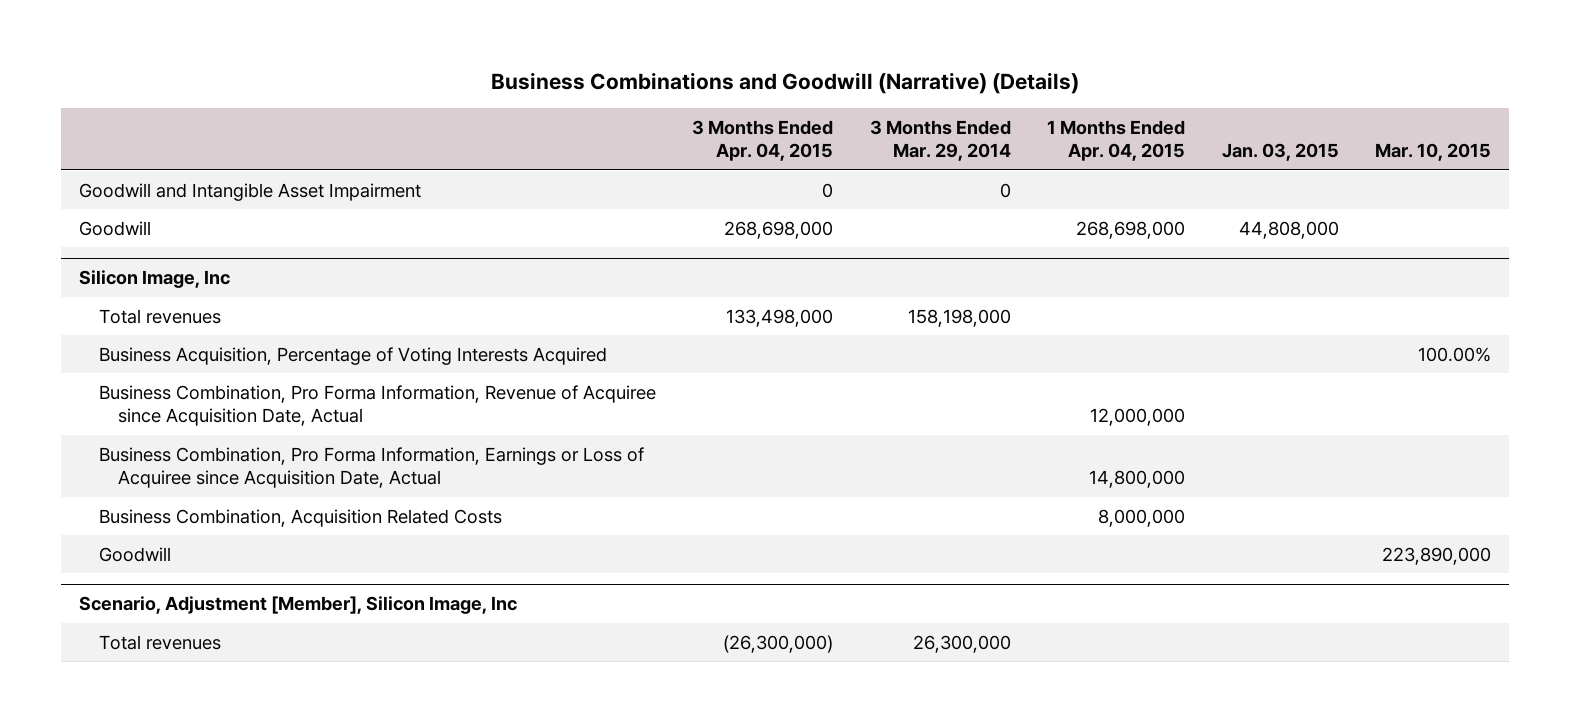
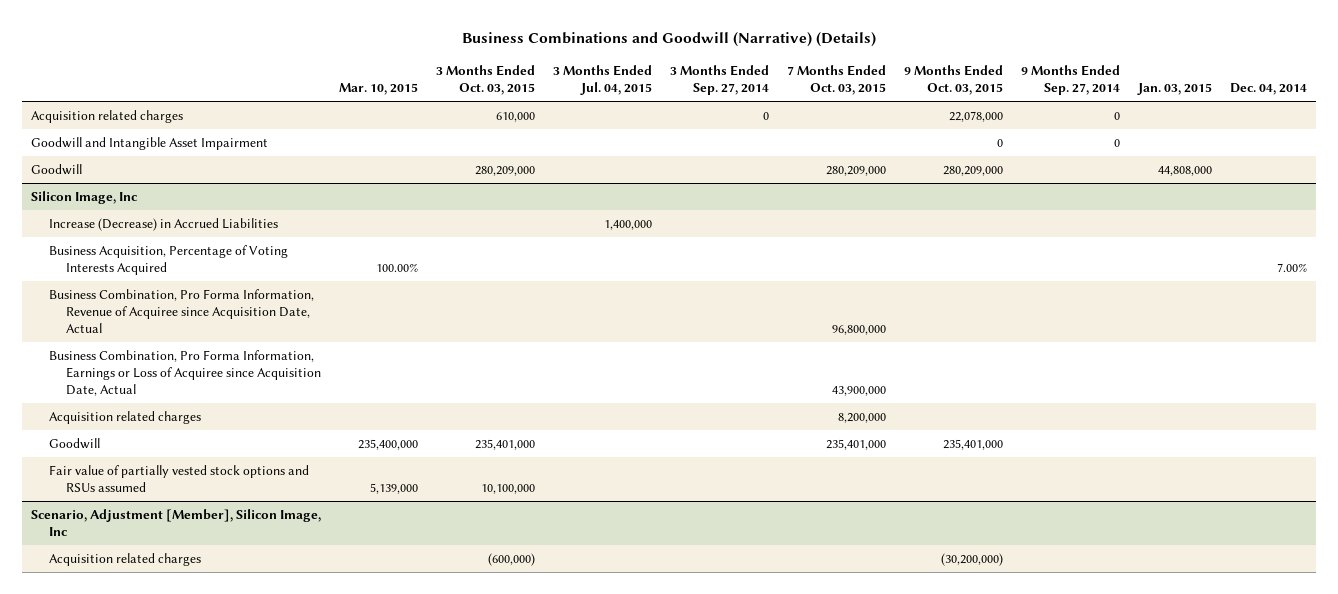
[692,119,834,162] 3 Months Ended Apr. 04, 2015 -> none
[869,119,1011,162] 3 Months Ended Mar. 29, 2014 -> none
[1047,119,1186,162] 1 Months Ended Apr. 04, 2015 -> none
none -> [436,64,536,95] 3 Months Ended Oct. 03, 2015
none -> [553,64,653,95] 3 Months Ended Jul. 04, 2015
none -> [670,64,770,95] 3 Months Ended Sep. 27, 2014
none -> [786,64,886,95] 7 Months Ended Oct. 03, 2015
none -> [903,64,1003,95] 9 Months Ended Oct. 03, 2015
none -> [1020,64,1120,95] 9 Months Ended Sep. 27, 2014
none -> [1229,82,1307,95] Dec. 04, 2014
none -> [31,109,184,123] Acquisition related charges
[98,308,221,324] Total revenues -> none
none -> [48,217,278,231] Increase (Decrease) in Accrued Liabilities
[98,508,502,527] Business Combination, Acquisition Related Costs -> [48,410,201,424] Acquisition related charges
[1382,546,1492,565] 223,890,000 -> [358,438,419,450] 235,400,000
none -> [48,464,309,493] Fair value of partially vested stock options and RSUs assumed
[98,634,221,650] Total revenues -> none
none -> [48,552,201,566] Acquisition related charges

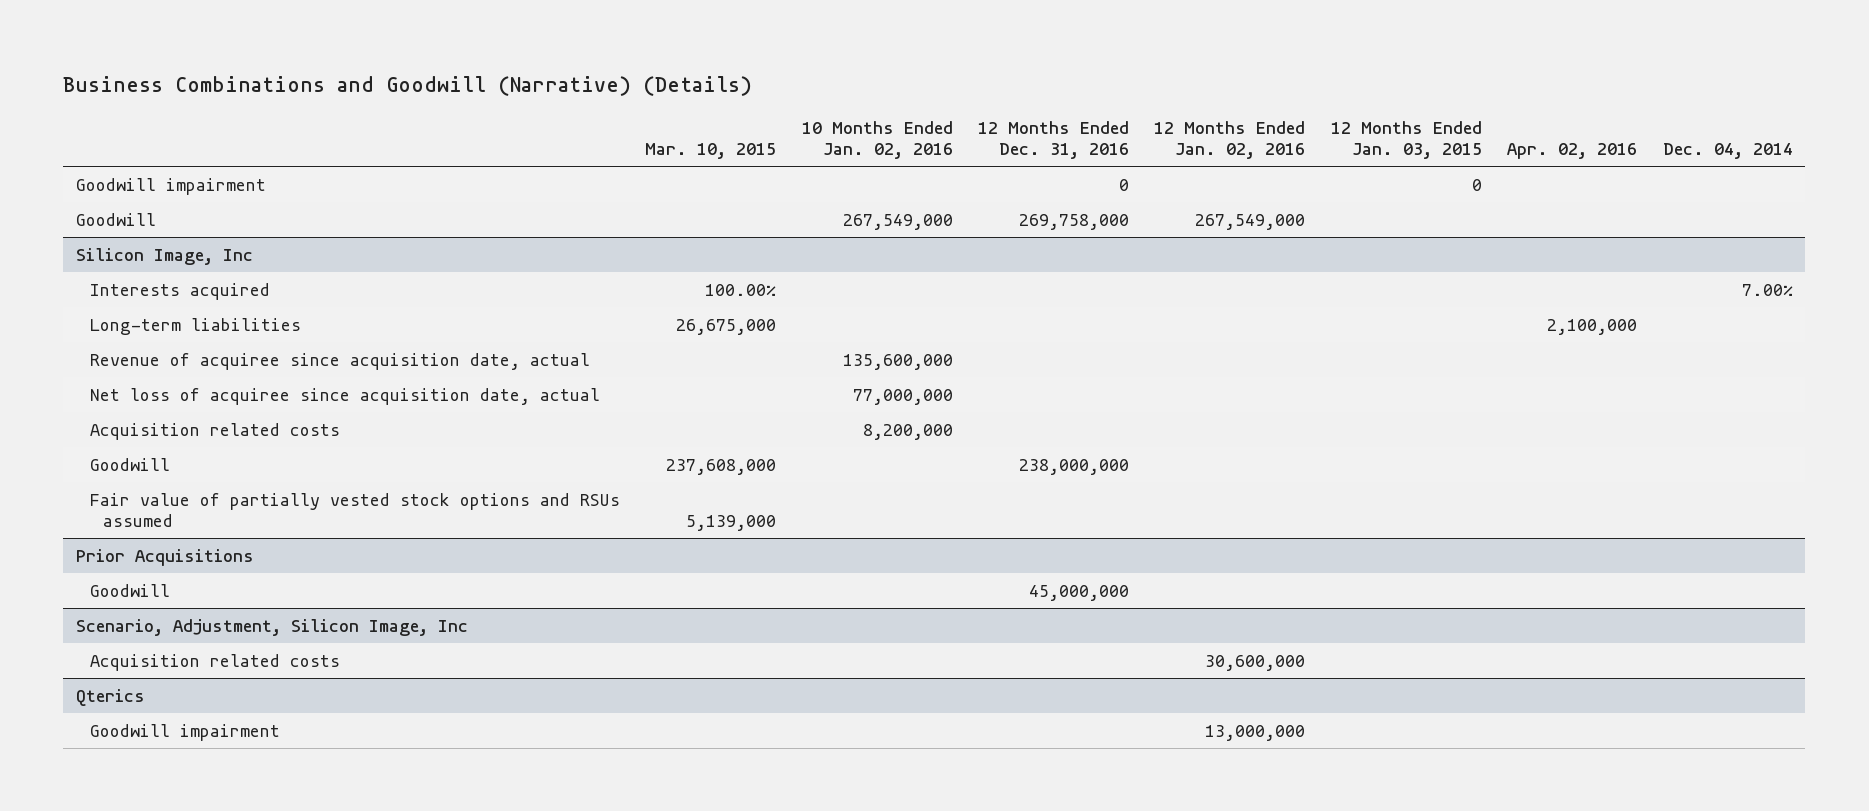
[436,64,536,95] 3 Months Ended Oct. 03, 2015 -> none
[553,64,653,95] 3 Months Ended Jul. 04, 2015 -> none
[670,64,770,95] 3 Months Ended Sep. 27, 2014 -> none
[786,64,886,95] 7 Months Ended Oct. 03, 2015 -> none
[903,64,1003,95] 9 Months Ended Oct. 03, 2015 -> none
[1020,64,1120,95] 9 Months Ended Sep. 27, 2014 -> none
[1136,82,1212,95] Jan. 03, 2015 -> none
none -> [801,120,953,160] 10 Months Ended Jan. 02, 2016
none -> [977,120,1129,160] 12 Months Ended Dec. 31, 2016
none -> [1154,120,1306,160] 12 Months Ended Jan. 02, 2016
none -> [1330,120,1482,160] 12 Months Ended Jan. 03, 2015
none -> [1507,143,1638,160] Apr. 02, 2016
[31,109,184,123] Acquisition related charges -> none
[31,136,269,150] Goodwill and Intangible Asset Impairment -> none
none -> [76,177,267,195] Goodwill impairment
[48,217,278,231] Increase (Decrease) in Accrued Liabilities -> none
[48,244,288,276] Business Acquisition, Percentage of Voting Interests Acquired -> [89,282,270,300] Interests acquired
none -> [89,317,301,335] Long-term liabilities
[48,288,314,334] Business Combination, Pro Forma Information, Revenue of Acquiree since Acquisition Date, Actual -> [89,352,590,370] Revenue of acquiree since acquisition date, actual
[48,349,322,397] Business Combination, Pro Forma Information, Earnings or Loss of Acquiree since Acquisition Date, Actual -> [89,387,600,405] Net loss of acquiree since acquisition date, actual
[48,410,201,424] Acquisition related charges -> [89,422,340,440] Acquisition related costs
[358,438,419,450] 235,400,000 -> [666,458,777,475] 237,608,000
none -> [76,548,255,566] Prior Acquisitions
none -> [89,583,170,597] Goodwill
[31,508,322,537] Scenario, Adjustment [Member], Silicon Image, Inc -> [76,618,469,636] Scenario, Adjustment, Silicon Image, Inc
[48,552,201,566] Acquisition related charges -> [89,653,340,671] Acquisition related costs
none -> [76,688,146,706] Qterics
none -> [89,723,280,741] Goodwill impairment

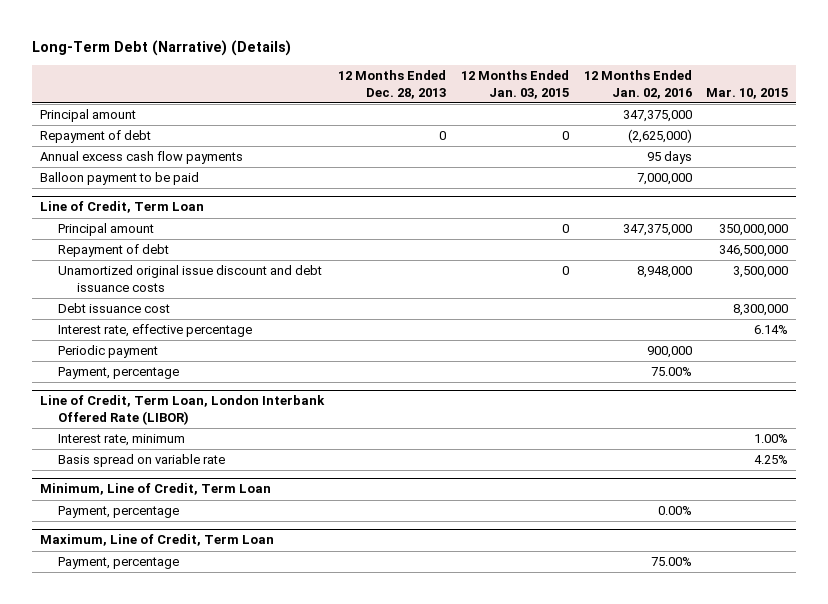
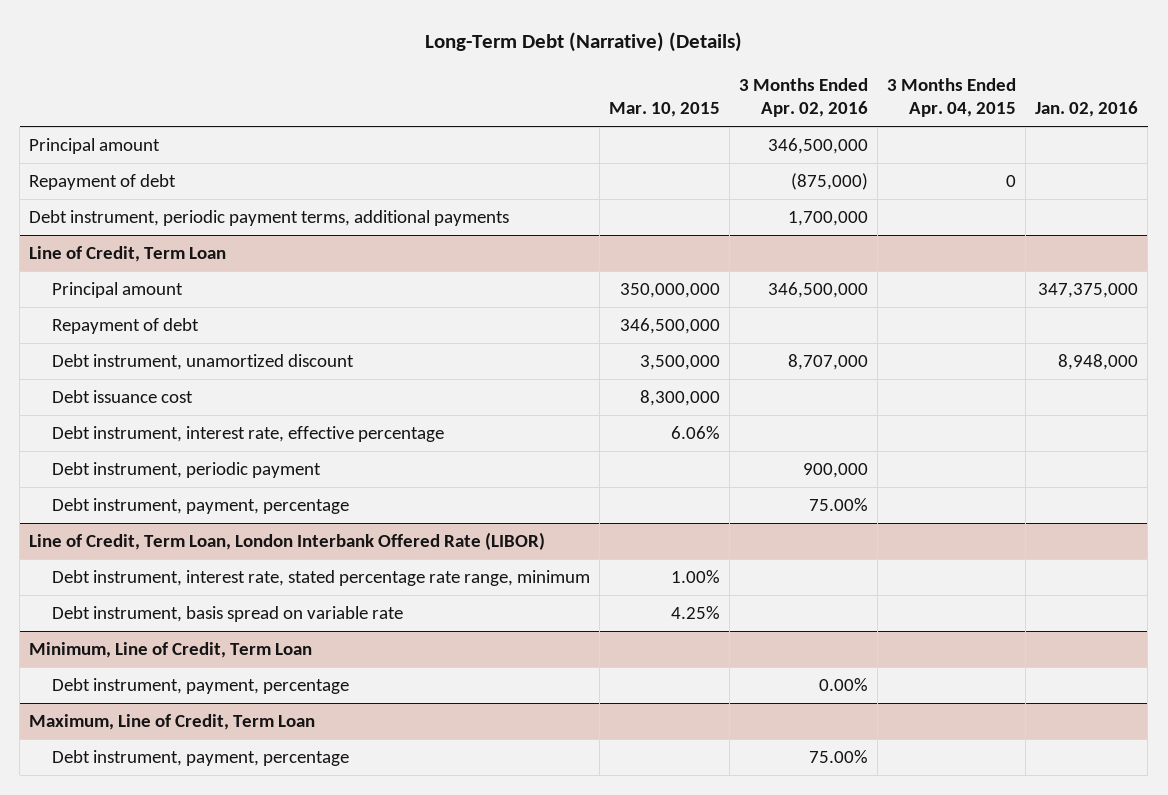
[338,70,447,99] 12 Months Ended Dec. 28, 2013 -> none
[461,70,570,99] 12 Months Ended Jan. 03, 2015 -> none
[583,70,692,99] 12 Months Ended Jan. 02, 2016 -> none
none -> [739,77,869,118] 3 Months Ended Apr. 02, 2016
none -> [887,77,1017,118] 3 Months Ended Apr. 04, 2015
none -> [1035,101,1139,118] Jan. 02, 2016
[39,151,243,165] Annual excess cash flow payments -> none
[39,172,199,186] Balloon payment to be paid -> [29,209,510,226] Debt instrument, periodic payment terms, additional payments
[58,265,323,292] Unamortized original issue discount and debt issuance costs -> [51,353,354,370] Debt instrument, unamortized discount
[58,324,253,338] Interest rate, effective percentage -> [51,425,444,442] Debt instrument, interest rate, effective percentage
[754,325,789,335] 6.14% -> [670,425,720,439] 6.06%
[58,345,159,359] Periodic payment -> [51,461,321,478] Debt instrument, periodic payment
[58,367,180,380] Payment, percentage -> [51,497,349,514] Debt instrument, payment, percentage
[58,434,186,447] Interest rate, minimum -> [51,569,590,586] Debt instrument, interest rate, stated percentage rate range, minimum
[58,454,226,468] Basis spread on variable rate -> [51,605,403,622] Debt instrument, basis spread on variable rate
[58,506,180,519] Payment, percentage -> [51,677,349,694] Debt instrument, payment, percentage
[58,557,180,570] Payment, percentage -> [51,749,349,766] Debt instrument, payment, percentage

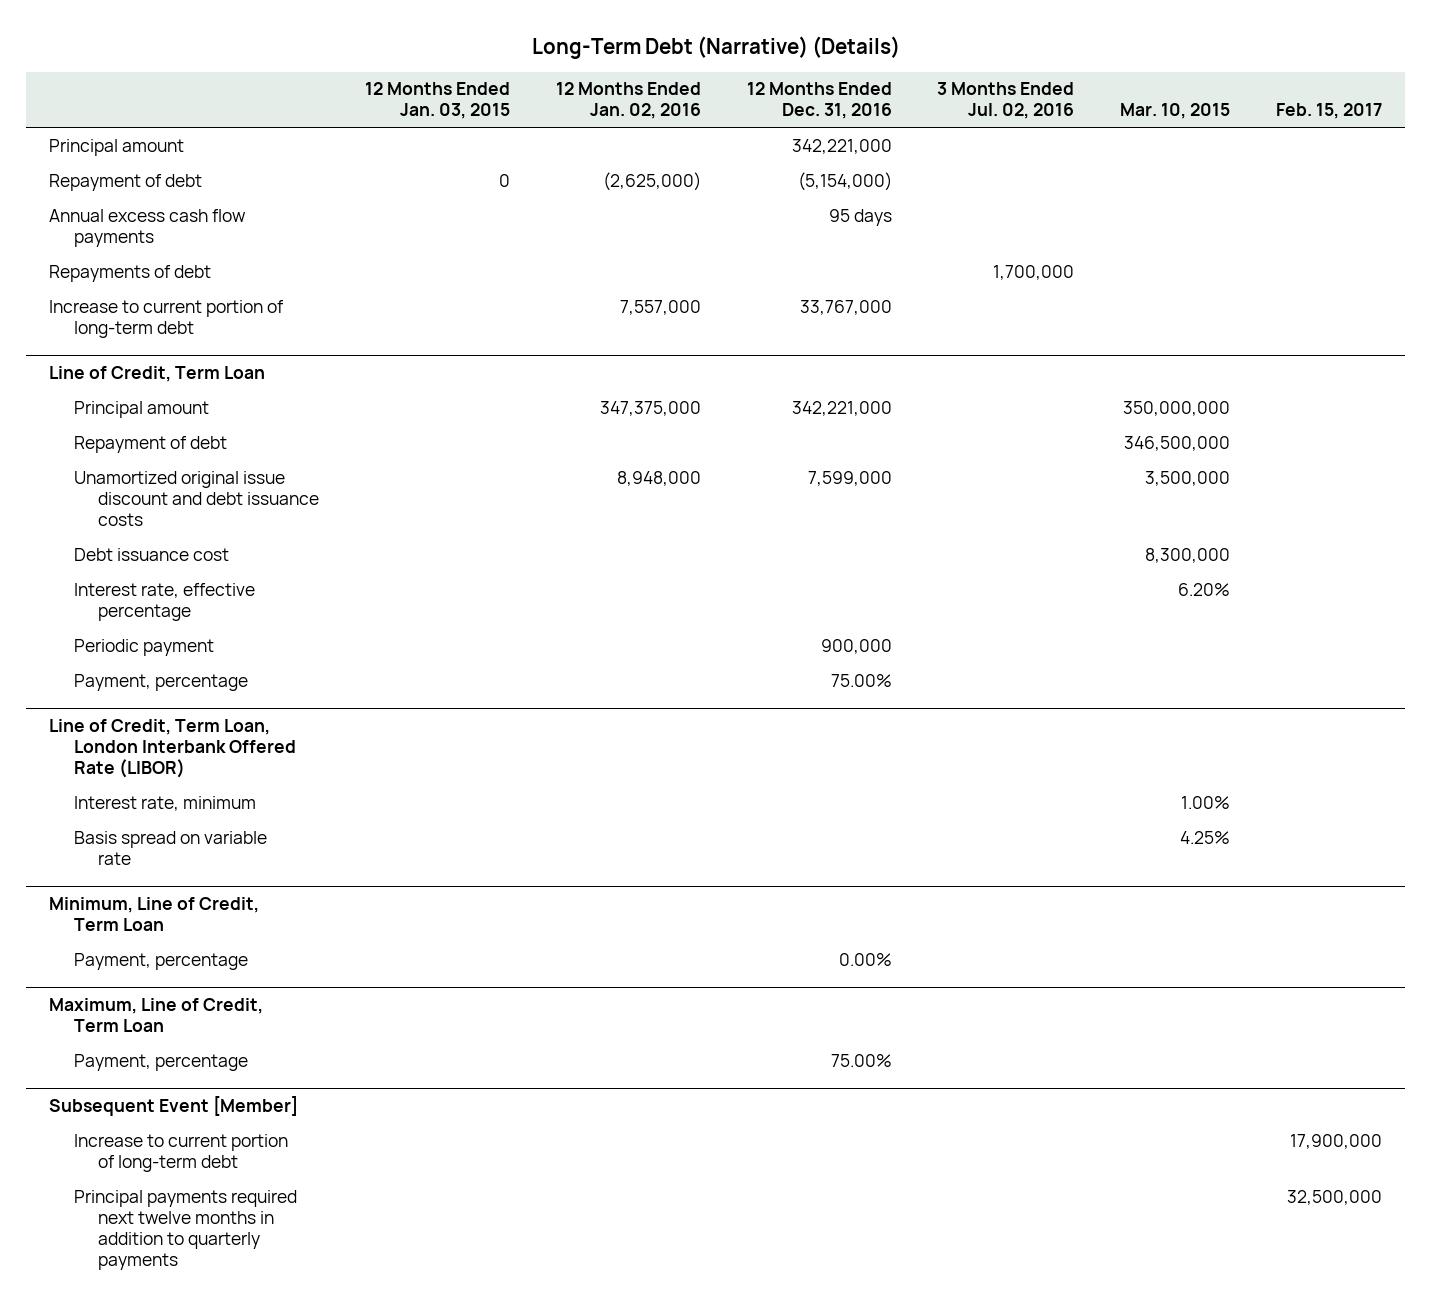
[739,77,869,118] 3 Months Ended Apr. 02, 2016 -> none
[887,77,1017,118] 3 Months Ended Apr. 04, 2015 -> none
[1035,101,1139,118] Jan. 02, 2016 -> none
none -> [365,82,511,120] 12 Months Ended Jan. 03, 2015
none -> [555,82,701,120] 12 Months Ended Jan. 02, 2016
none -> [746,82,892,120] 12 Months Ended Dec. 31, 2016
none -> [937,82,1075,120] 3 Months Ended Jul. 02, 2016
none -> [1275,103,1382,120] Feb. 15, 2017
[29,209,510,226] Debt instrument, periodic payment terms, additional payments -> none
none -> [49,208,247,247] Annual excess cash flow payments
none -> [49,264,212,282] Repayments of debt
none -> [49,299,285,338] Increase to current portion of long-term debt
[51,353,354,370] Debt instrument, unamortized discount -> [73,470,320,526] Unamortized original issue discount and debt issuance costs
[51,425,444,442] Debt instrument, interest rate, effective percentage -> [73,582,255,621] Interest rate, effective percentage
[670,425,720,439] 6.06% -> [1177,582,1230,596] 6.20%
[51,461,321,478] Debt instrument, periodic payment -> [73,638,214,656] Periodic payment
[51,497,349,514] Debt instrument, payment, percentage -> [73,673,248,691] Payment, percentage
[51,569,590,586] Debt instrument, interest rate, stated percentage rate range, minimum -> [73,795,256,811] Interest rate, minimum
[51,605,403,622] Debt instrument, basis spread on variable rate -> [73,830,267,865] Basis spread on variable rate
[51,677,349,694] Debt instrument, payment, percentage -> [73,952,248,970] Payment, percentage
[51,749,349,766] Debt instrument, payment, percentage -> [73,1053,248,1071] Payment, percentage
none -> [49,1096,299,1117] Subsequent Event [Member]
none -> [73,1133,288,1172] Increase to current portion of long-term debt
none -> [73,1189,297,1270] Principal payments required next twelve months in addition to quarterly payments

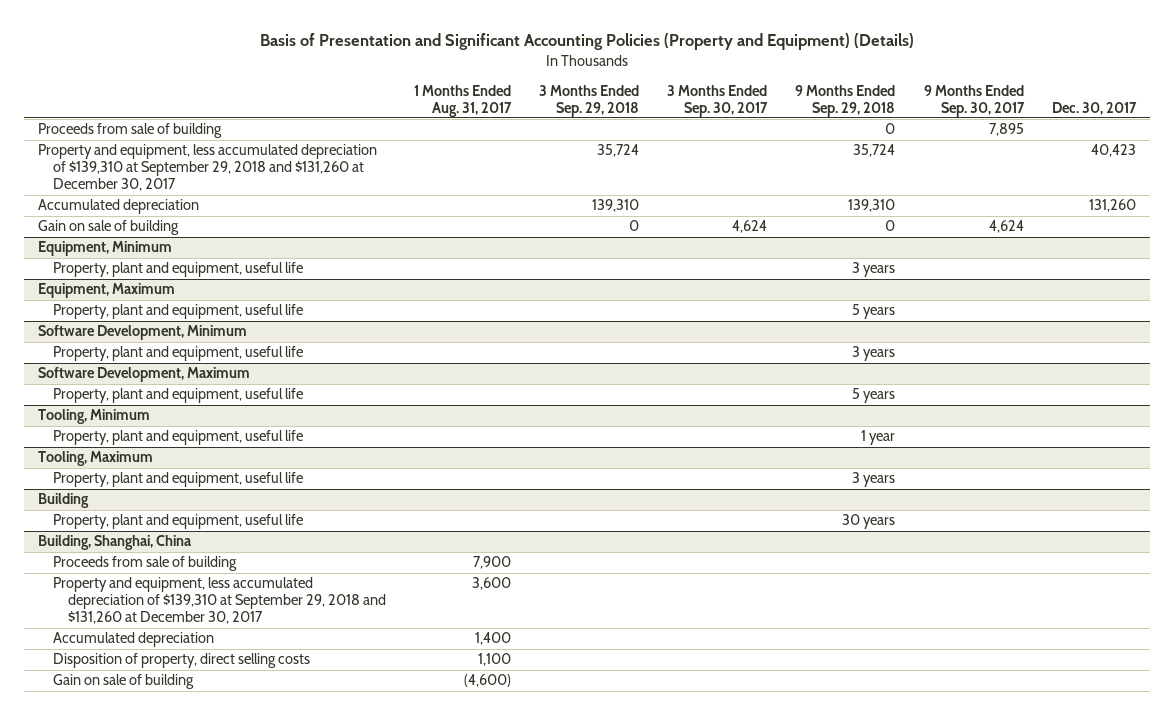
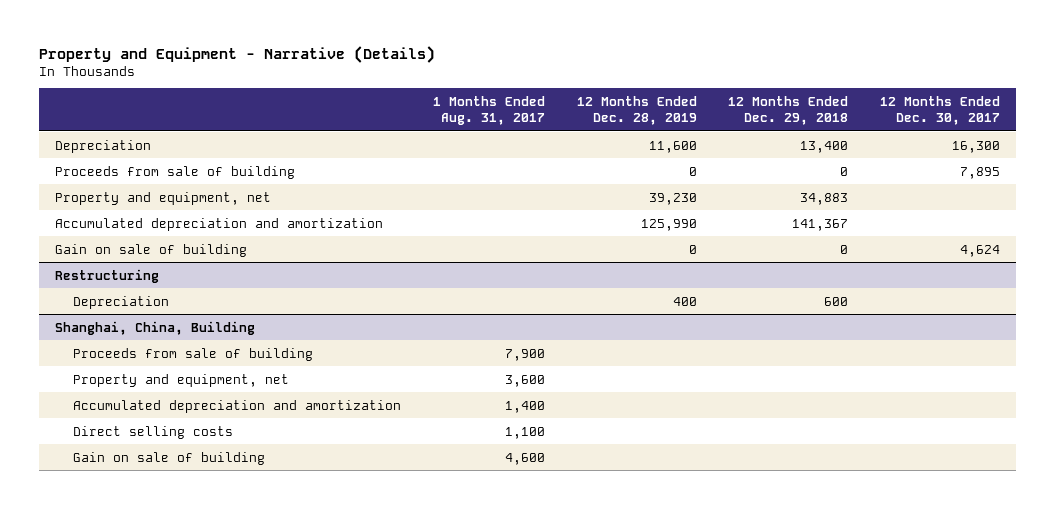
[259,33,914,51] Basis of Presentation and Significant Accounting Policies (Property and Equipment) (Details) -> [38,45,435,63] Property and Equipment - Narrative (Details)
[539,84,640,117] 3 Months Ended Sep. 29, 2018 -> none
[667,84,769,117] 3 Months Ended Sep. 30, 2017 -> none
[795,84,896,117] 9 Months Ended Sep. 29, 2018 -> none
[923,84,1025,117] 9 Months Ended Sep. 30, 2017 -> none
[1051,101,1137,115] Dec. 30, 2017 -> none
none -> [576,96,697,126] 12 Months Ended Dec. 28, 2019
none -> [728,96,849,126] 12 Months Ended Dec. 29, 2018
none -> [880,96,1001,126] 12 Months Ended Dec. 30, 2017
none -> [54,139,151,153] Depreciation
[38,144,378,192] Property and equipment, less accumulated depreciation of $139,310 at September 29, 2018 and $131,260 at December 30, 2017 -> [54,191,271,205] Property and equipment, net
[38,199,200,215] Accumulated depreciation -> [54,217,383,231] Accumulated depreciation and amortization
[38,241,173,257] Equipment, Minimum -> none
[52,262,303,278] Property, plant and equipment, useful life -> none
[38,283,176,299] Equipment, Maximum -> none
[52,304,303,320] Property, plant and equipment, useful life -> none
[38,325,248,341] Software Development, Minimum -> none
[52,346,303,362] Property, plant and equipment, useful life -> none
[38,367,251,383] Software Development, Maximum -> none
[52,388,303,404] Property, plant and equipment, useful life -> none
[38,409,151,425] Tooling, Minimum -> none
[52,430,303,446] Property, plant and equipment, useful life -> none
[38,451,154,467] Tooling, Maximum -> none
[52,472,303,488] Property, plant and equipment, useful life -> none
[38,493,90,509] Building -> none
[52,514,303,530] Property, plant and equipment, useful life -> none
none -> [54,268,159,283] Restructuring
none -> [72,295,169,309] Depreciation
[38,535,193,551] Building, Shanghai, China -> [54,320,255,335] Shanghai, China, Building
[52,577,386,625] Property and equipment, less accumulated depreciation of $139,310 at September 29, 2018 and $131,260 at December 30, 2017 -> [72,373,289,387] Property and equipment, net
[52,632,214,648] Accumulated depreciation -> [72,399,401,413] Accumulated depreciation and amortization
[52,653,310,669] Disposition of property, direct selling costs -> [72,425,233,439] Direct selling costs
[463,674,511,688] (4,600) -> [504,452,545,465] 4,600

